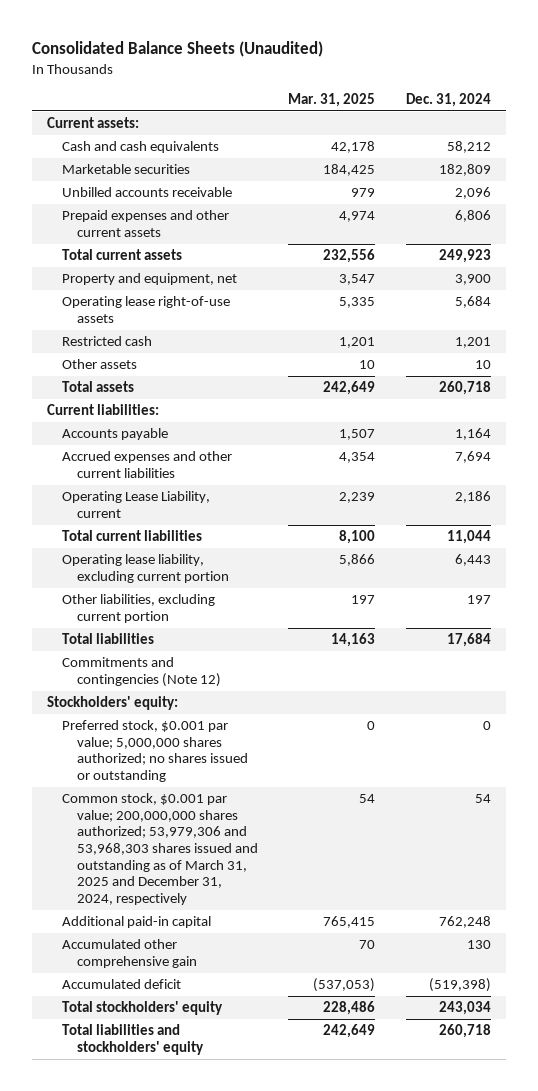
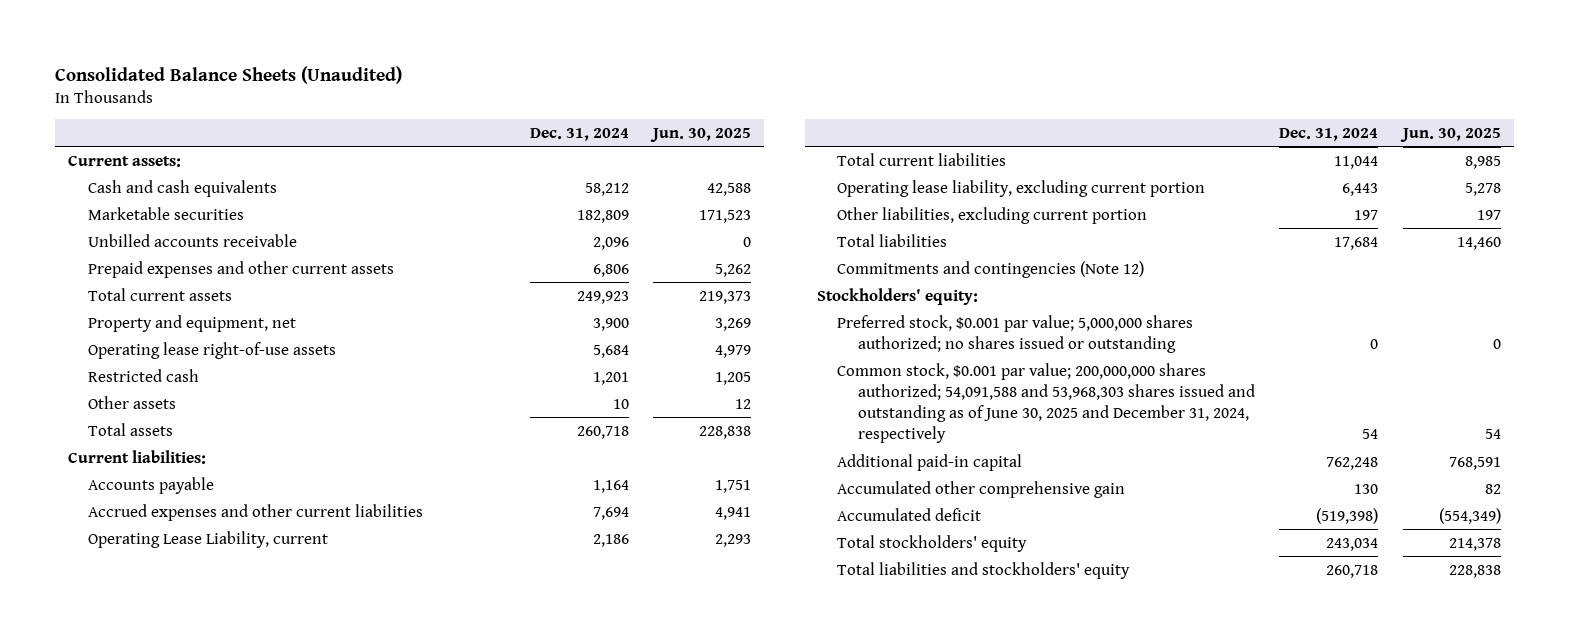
[288,93,376,108] Mar. 31, 2025 -> none
none -> [650,127,752,142] Jun. 30, 2025
[62,793,259,905] Common stock, $0.001 par value; 200,000,000 shares authorized; 53,979,306 and 53,968,303 shares issued and outstanding as of March 31, 2025 and December 31, 2024, respectively -> [837,362,1255,444] Common stock, $0.001 par value; 200,000,000 shares authorized; 54,091,588 and 53,968,303 shares issued and outstanding as of June 30, 2025 and December 31, 2024, respectively

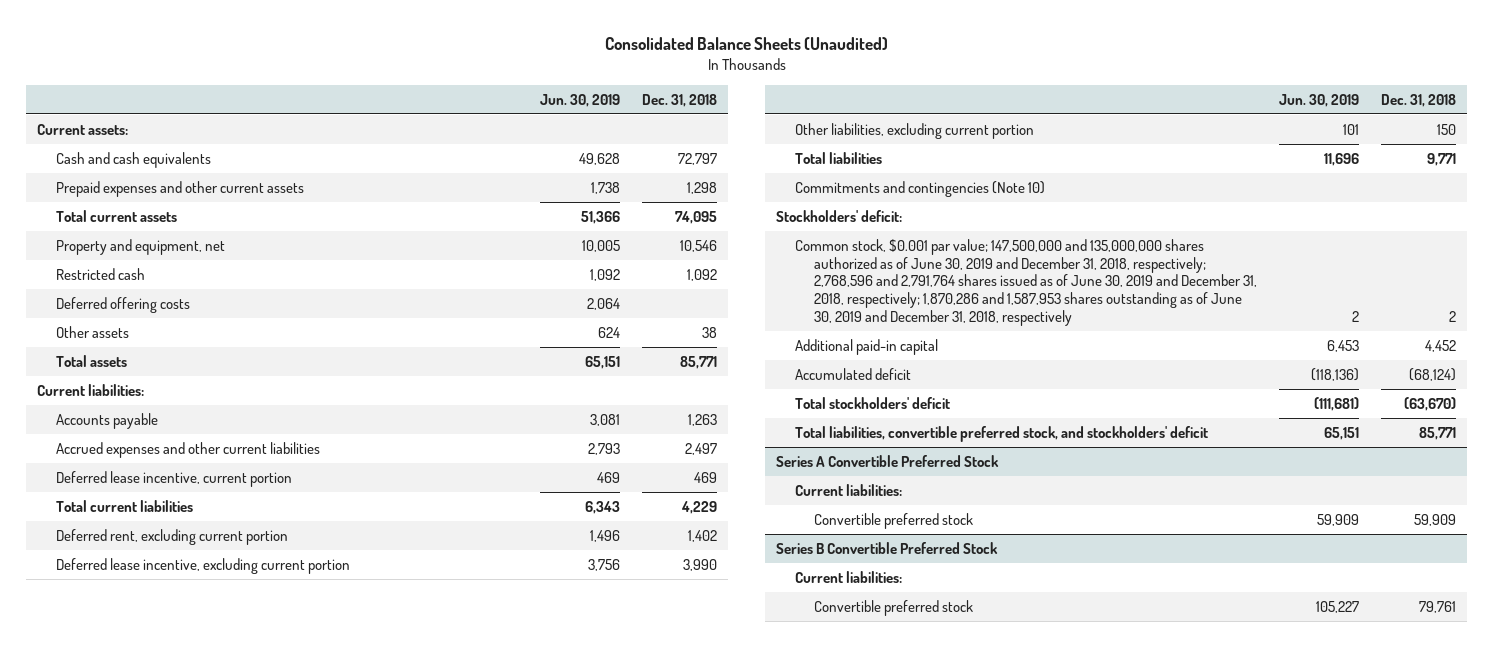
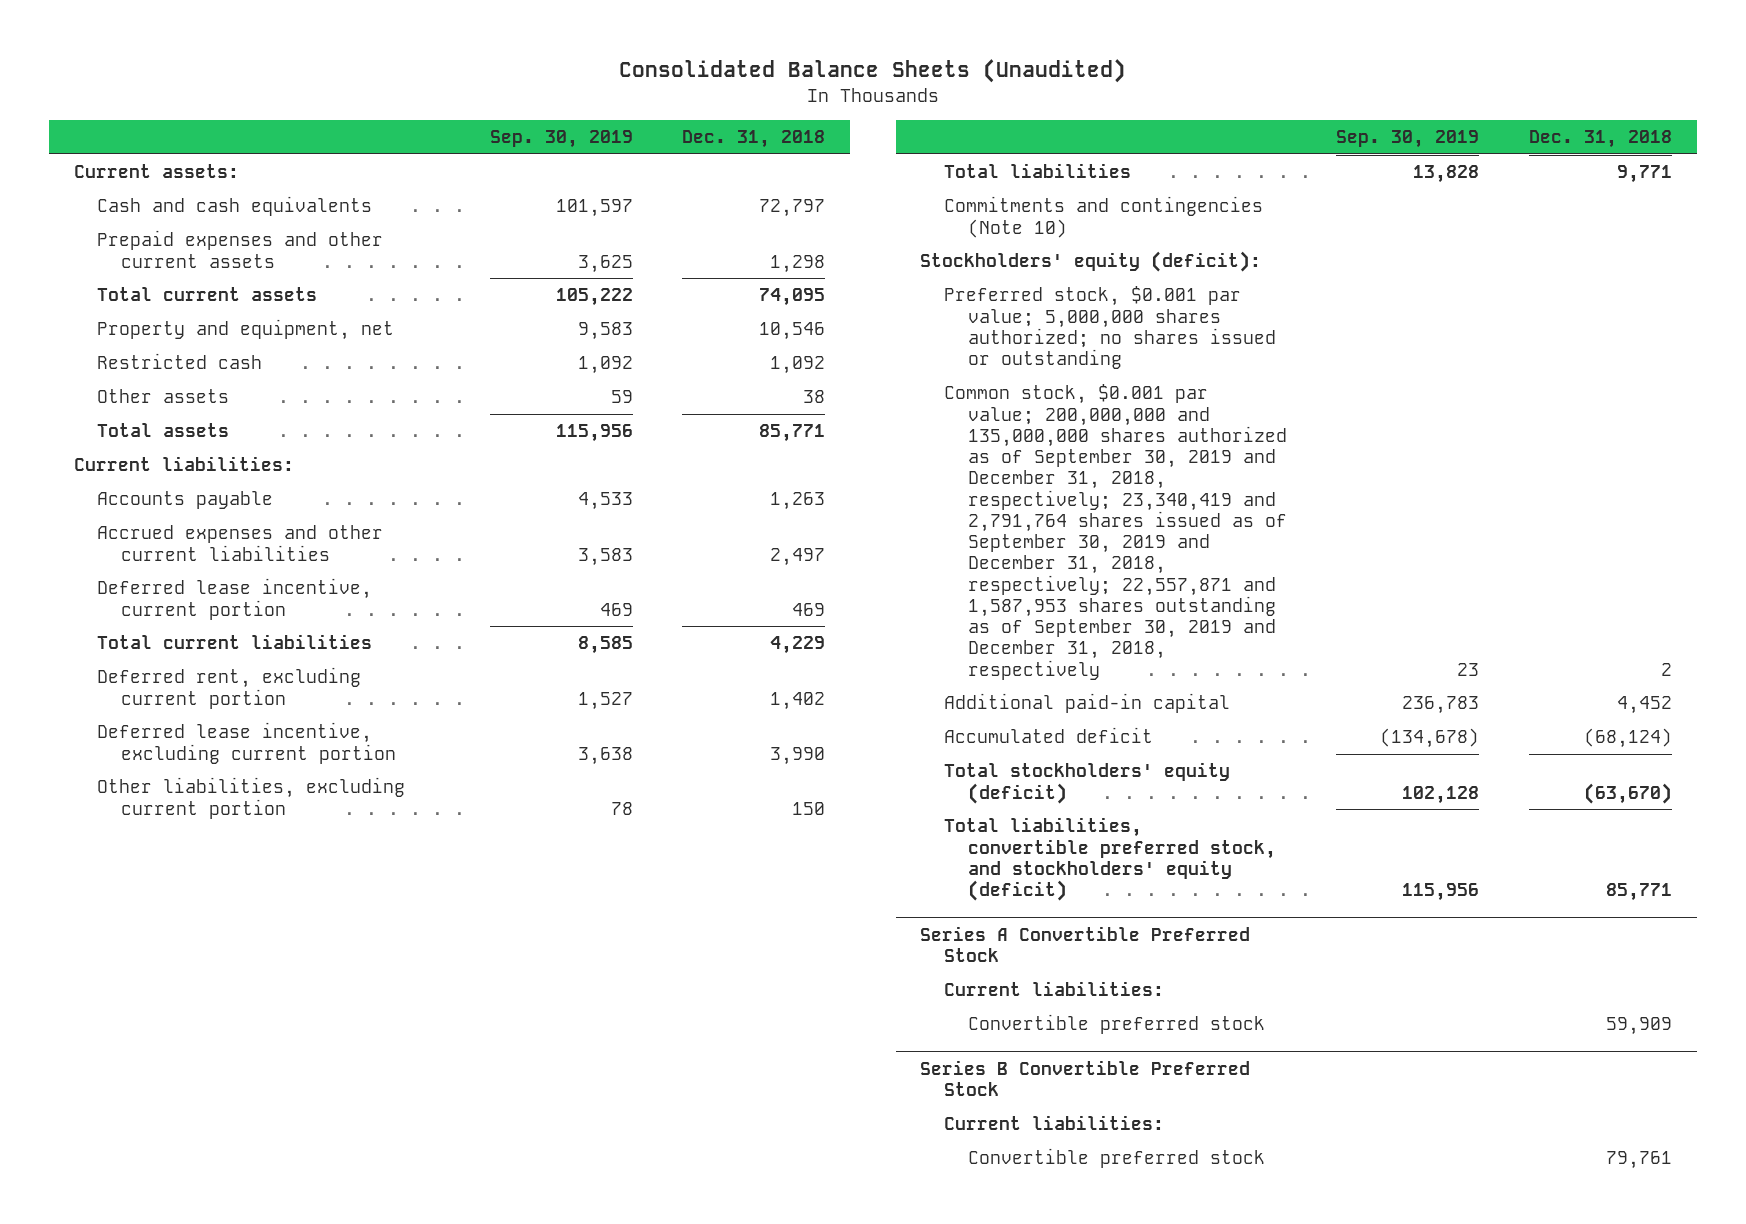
[539,93,620,107] Jun. 30, 2019 -> none
none -> [489,130,633,149] Sep. 30, 2019
[56,296,191,313] Deferred offering costs -> none
[776,209,903,222] Stockholders' deficit: -> [920,251,1262,273] Stockholders' equity (deficit):
none -> [943,286,1276,370] Preferred stock, $0.001 par value; 5,000,000 shares authorized; no shares issued or outstanding
[795,238,1257,326] Common stock, $0.001 par value; 147,500,000 and 135,000,000 shares authorized as of June 30, 2019 and December 31, 2018, respectively; 2,768,596 and 2,791,764 shares issued as of June 30, 2019 and December 31, 2018, respectively; 1,870,286 and 1,587,953 shares outstanding as of June 30, 2019 and December 31, 2018, respectively -> [943,384,1287,680] Common stock, $0.001 par value; 200,000,000 and 135,000,000 shares authorized as of September 30, 2019 and December 31, 2018, respectively; 23,340,419 and 2,791,764 shares issued as of September 30, 2019 and December 31, 2018, respectively; 22,557,871 and 1,587,953 shares outstanding as of September 30, 2019 and December 31, 2018, respectively
[795,396,951,409] Total stockholders' deficit -> [943,762,1230,804] Total stockholders' equity (deficit)
[795,425,1209,442] Total liabilities, convertible preferred stock, and stockholders' deficit -> [943,817,1276,902] Total liabilities, convertible preferred stock, and stockholders' equity (deficit)

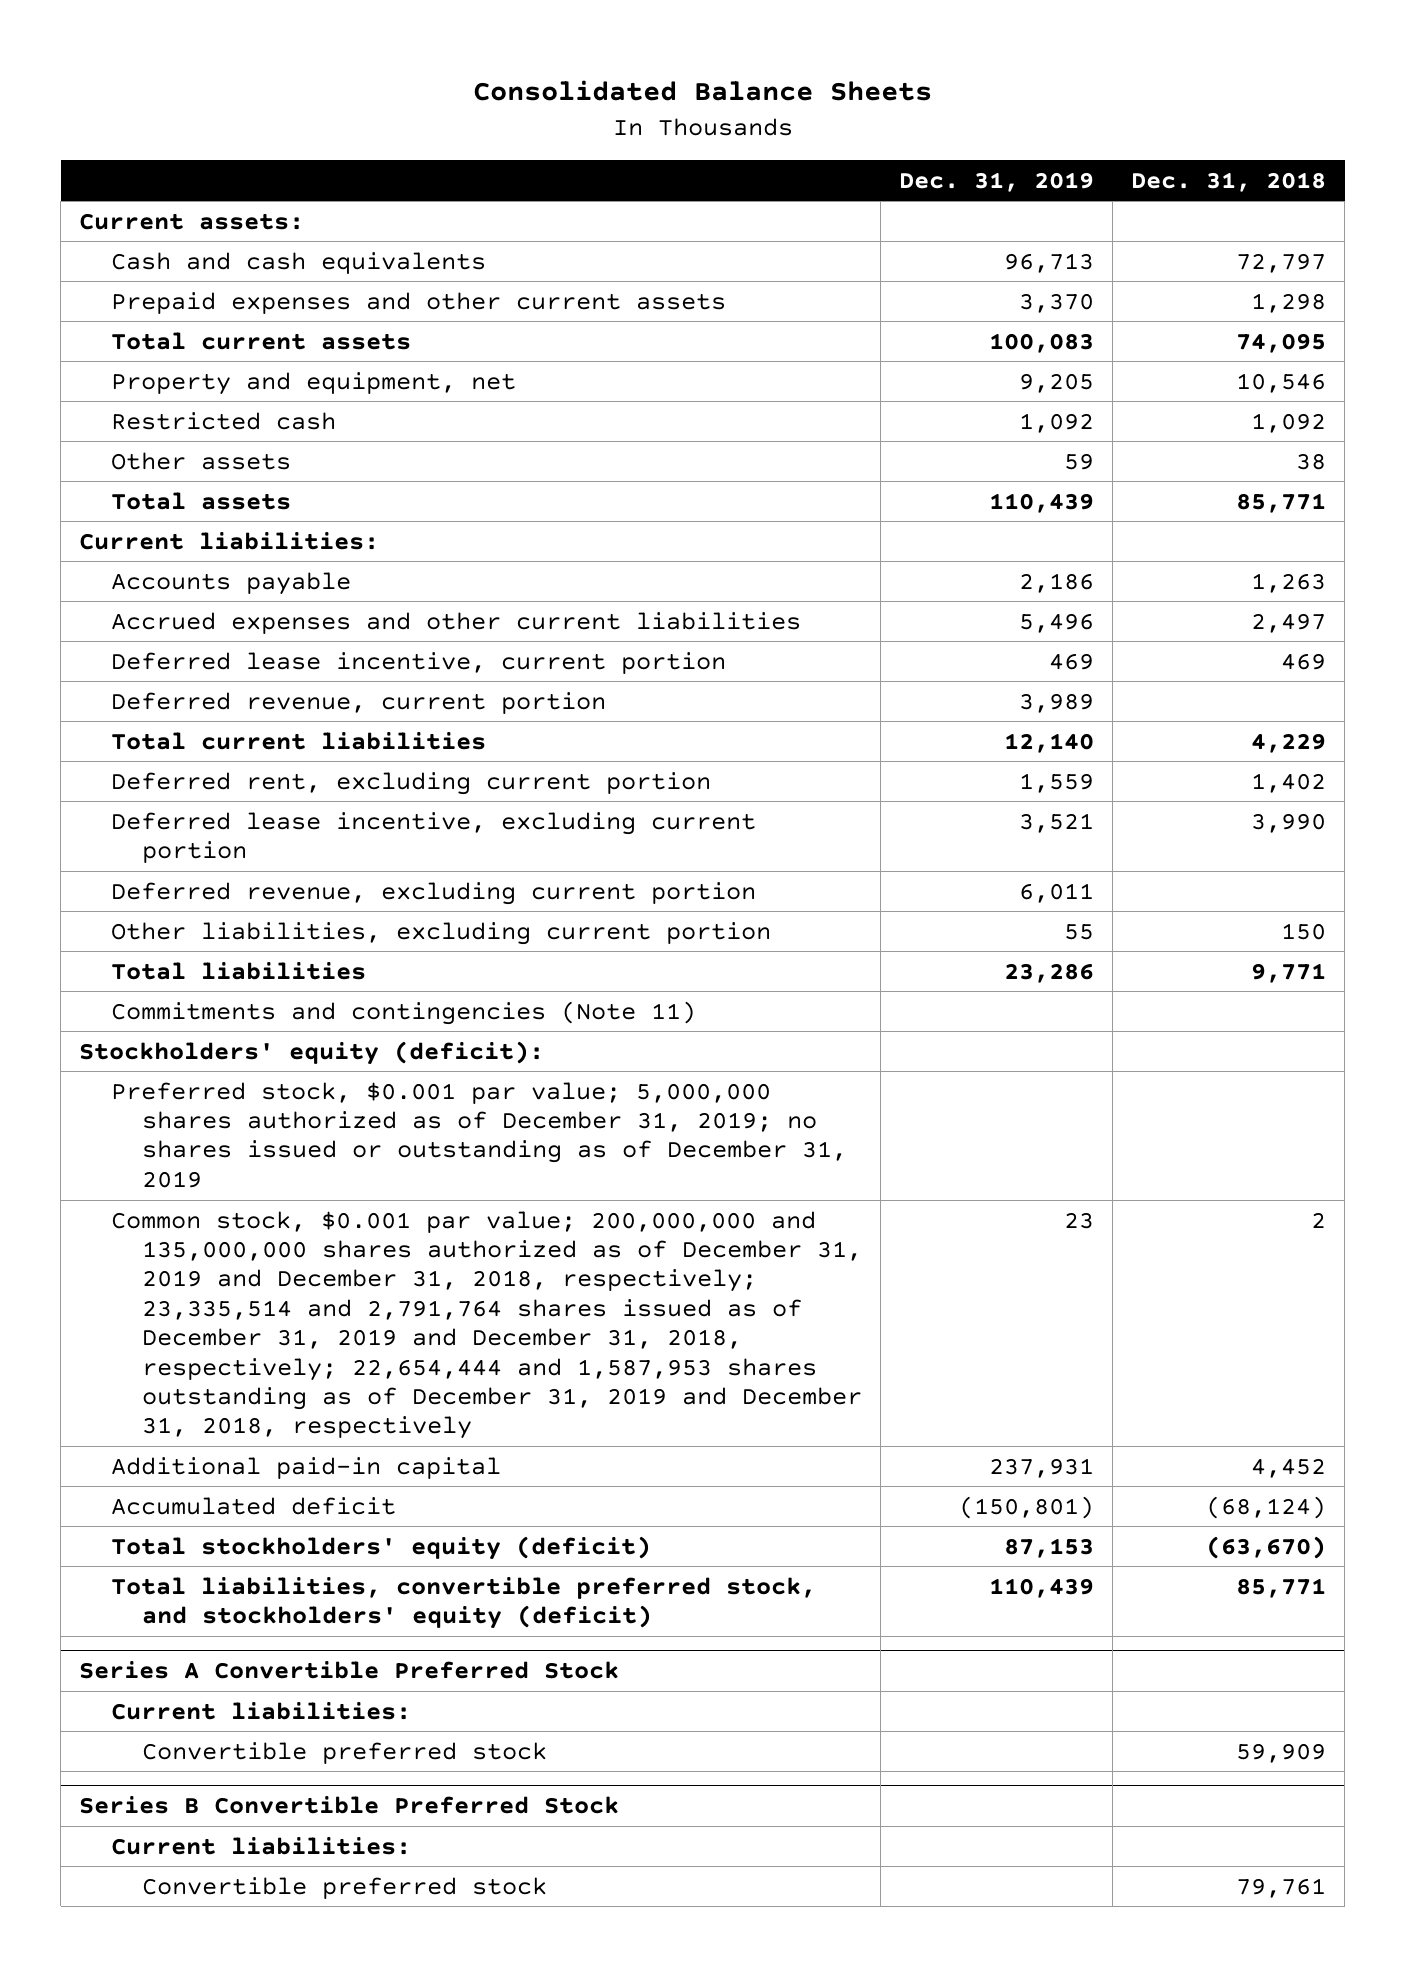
[618,59,1126,84] Consolidated Balance Sheets (Unaudited) -> [472,80,932,102] Consolidated Balance Sheets
[489,130,633,149] Sep. 30, 2019 -> none
none -> [899,171,1095,192] Dec. 31, 2019
none -> [110,691,606,714] Deferred revenue, current portion
none -> [110,881,756,905] Deferred revenue, excluding current portion
[943,196,1263,238] Commitments and contingencies (Note 10) -> [110,1000,696,1025] Commitments and contingencies (Note 11)
[943,286,1276,370] Preferred stock, $0.001 par value; 5,000,000 shares authorized; no shares issued or outstanding -> [110,1081,848,1188] Preferred stock, $0.001 par value; 5,000,000 shares authorized as of December 31, 2019; no shares issued or outstanding as of December 31, 2019
[943,384,1287,680] Common stock, $0.001 par value; 200,000,000 and 135,000,000 shares authorized as of September 30, 2019 and December 31, 2018, respectively; 23,340,419 and 2,791,764 shares issued as of September 30, 2019 and December 31, 2018, respectively; 22,557,871 and 1,587,953 shares outstanding as of September 30, 2019 and December 31, 2018, respectively -> [110,1210,863,1440] Common stock, $0.001 par value; 200,000,000 and 135,000,000 shares authorized as of December 31, 2019 and December 31, 2018, respectively; 23,335,514 and 2,791,764 shares issued as of December 31, 2019 and December 31, 2018, respectively; 22,654,444 and 1,587,953 shares outstanding as of December 31, 2019 and December 31, 2018, respectively

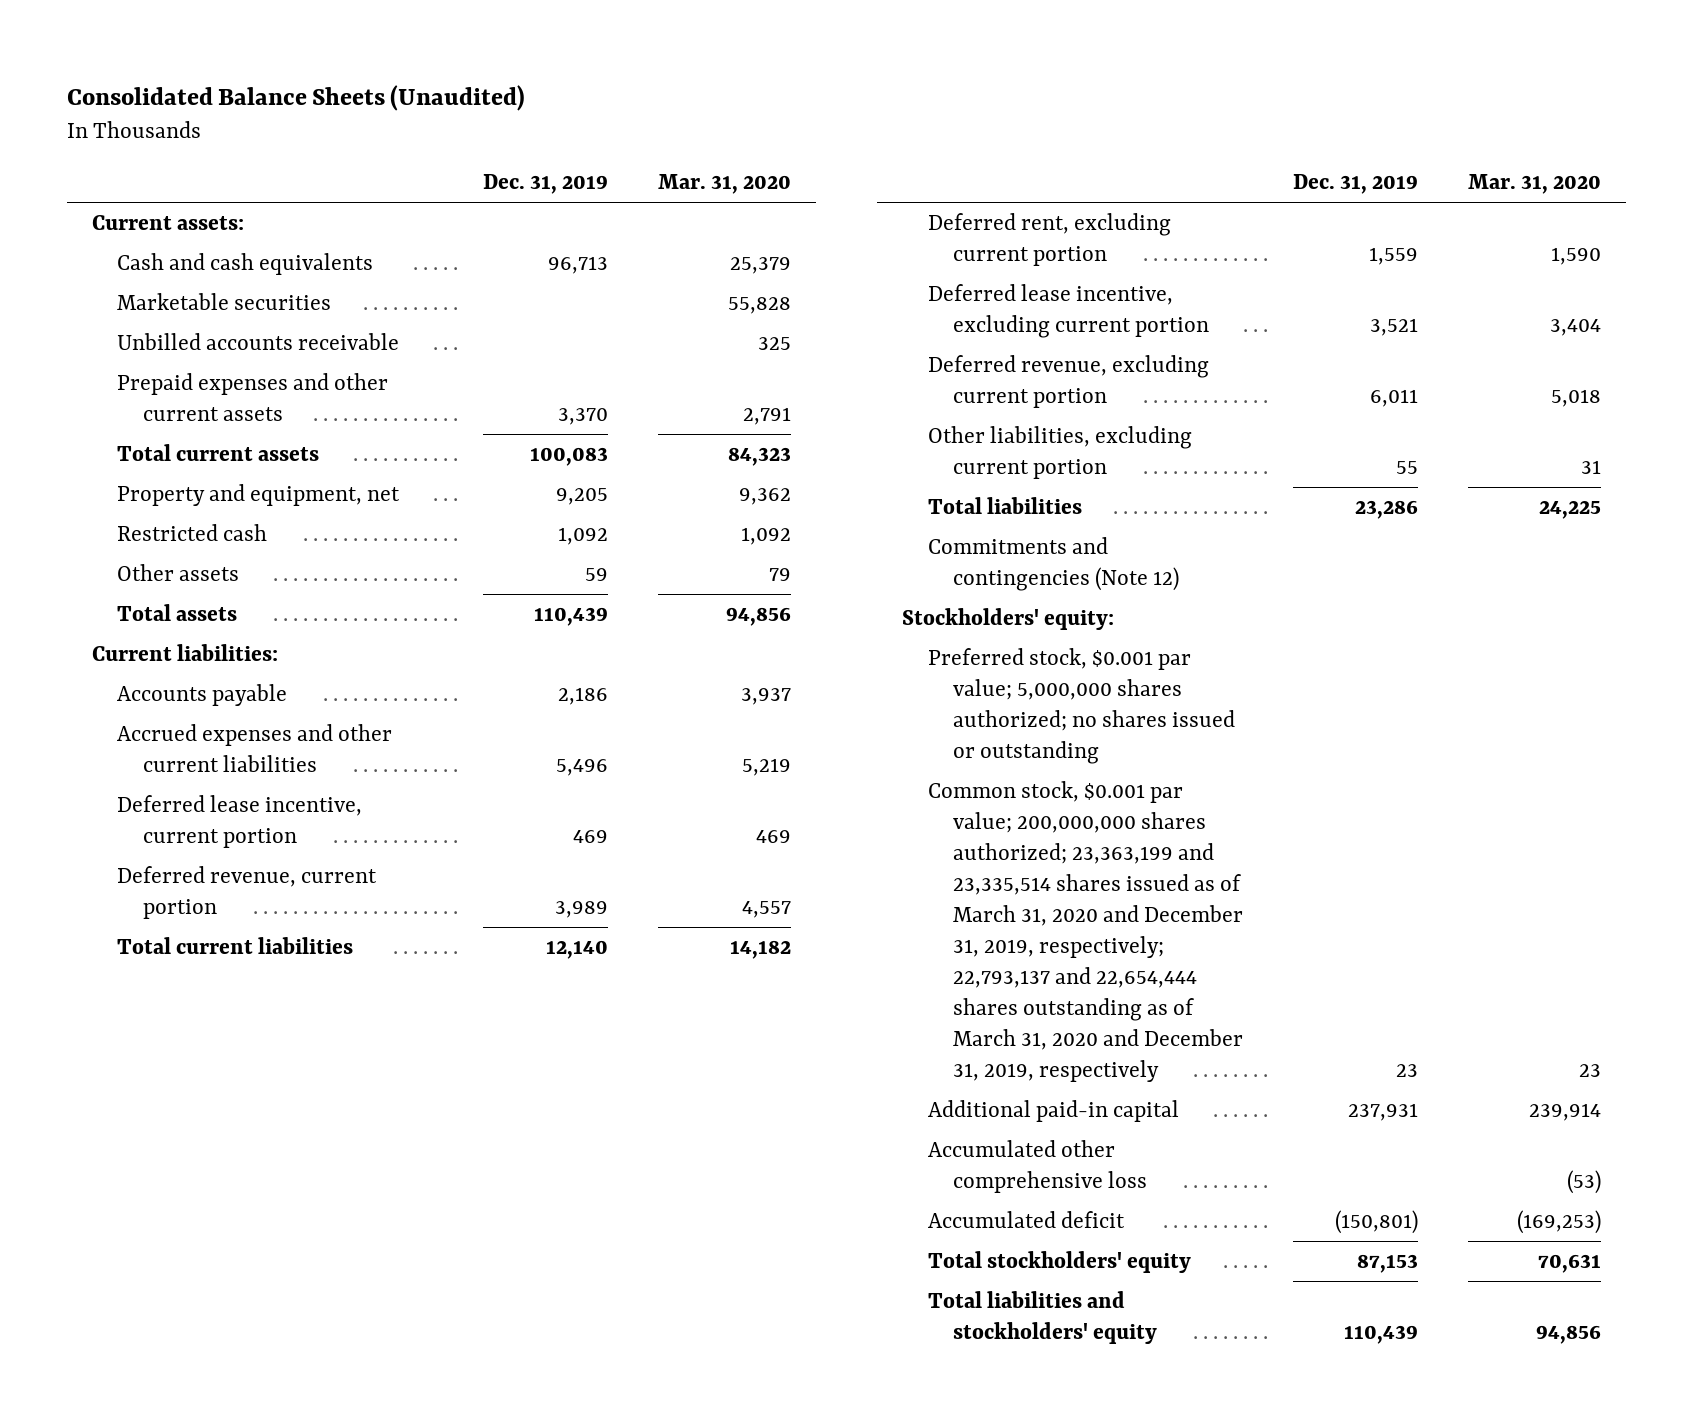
[472,80,932,102] Consolidated Balance Sheets -> [66,84,525,111] Consolidated Balance Sheets (Unaudited)
[1131,171,1327,192] Dec. 31, 2018 -> none
none -> [657,174,791,195] Mar. 31, 2020
none -> [117,292,332,310] Marketable securities
none -> [117,332,400,350] Unbilled accounts receivable
[110,1000,696,1025] Commitments and contingencies (Note 11) -> [927,536,1180,591] Commitments and contingencies (Note 12)
[79,1040,545,1065] Stockholders' equity (deficit): -> [902,607,1115,630] Stockholders' equity:
[110,1081,848,1188] Preferred stock, $0.001 par value; 5,000,000 shares authorized as of December 31, 2019; no shares issued or outstanding as of December 31, 2019 -> [927,647,1236,765] Preferred stock, $0.001 par value; 5,000,000 shares authorized; no shares issued or outstanding
[110,1210,863,1440] Common stock, $0.001 par value; 200,000,000 and 135,000,000 shares authorized as of December 31, 2019 and December 31, 2018, respectively; 23,335,514 and 2,791,764 shares issued as of December 31, 2019 and December 31, 2018, respectively; 22,654,444 and 1,587,953 shares outstanding as of December 31, 2019 and December 31, 2018, respectively -> [927,780,1244,1083] Common stock, $0.001 par value; 200,000,000 shares authorized; 23,363,199 and 23,335,514 shares issued as of March 31, 2020 and December 31, 2019, respectively; 22,793,137 and 22,654,444 shares outstanding as of March 31, 2020 and December 31, 2019, respectively
none -> [927,1139,1148,1193] Accumulated other comprehensive loss
[79,1661,620,1680] Series A Convertible Preferred Stock -> none
[110,1701,411,1720] Current liabilities: -> none
[142,1741,548,1764] Convertible preferred stock -> none
[79,1796,620,1815] Series B Convertible Preferred Stock -> none
[110,1836,411,1855] Current liabilities: -> none
[142,1876,548,1899] Convertible preferred stock -> none
[110,1535,651,1560] Total stockholders' equity (deficit) -> [927,1250,1191,1273] Total stockholders' equity
[110,1576,816,1630] Total liabilities, convertible preferred stock, and stockholders' equity (deficit) -> [927,1290,1158,1344] Total liabilities and stockholders' equity

